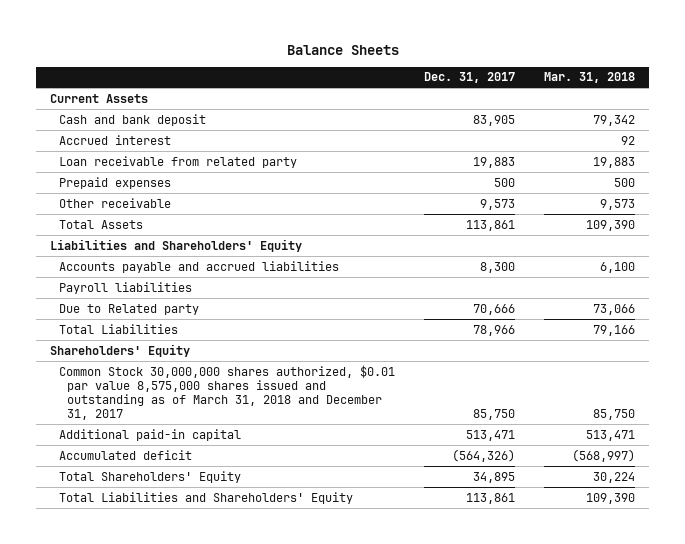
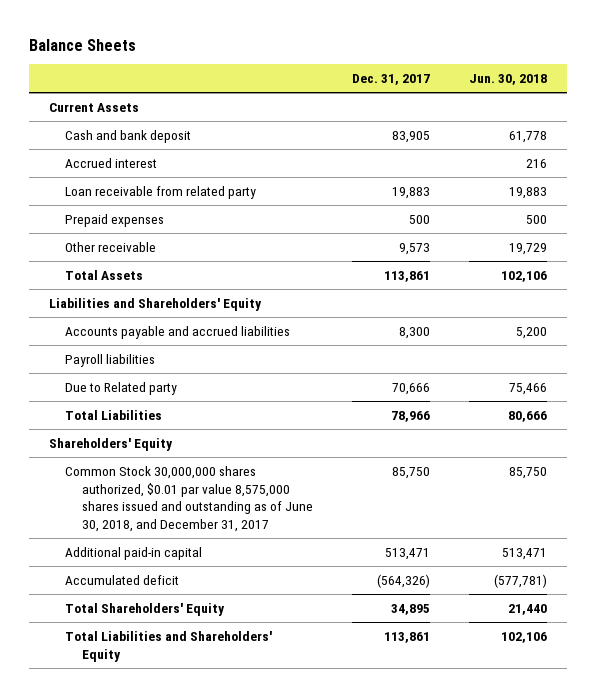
[543,72,635,84] Mar. 31, 2018 -> none
none -> [469,74,548,86] Jun. 30, 2018
[58,364,395,420] Common Stock 30,000,000 shares authorized, $0.01 par value 8,575,000 shares issued and outstanding as of March 31, 2018 and December 31, 2017 -> [65,465,313,532] Common Stock 30,000,000 shares authorized, $0.01 par value 8,575,000 shares issued and outstanding as of June 30, 2018, and December 31, 2017

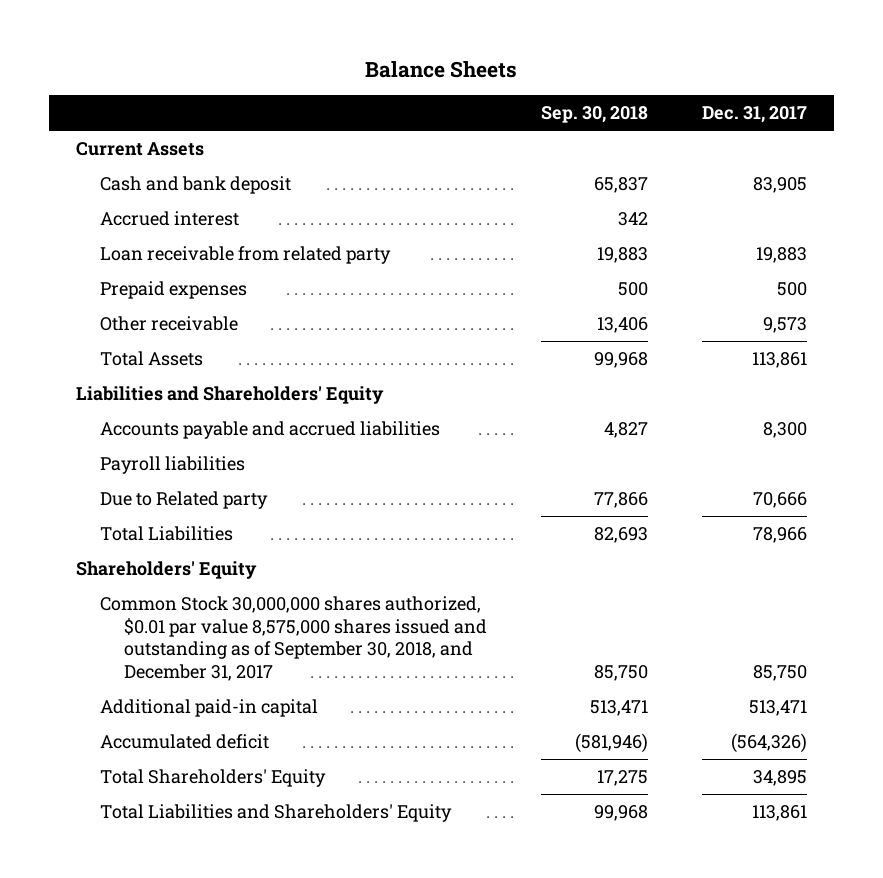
[469,74,548,86] Jun. 30, 2018 -> none
none -> [540,106,648,124] Sep. 30, 2018
[65,465,313,532] Common Stock 30,000,000 shares authorized, $0.01 par value 8,575,000 shares issued and outstanding as of June 30, 2018, and December 31, 2017 -> [99,595,487,682] Common Stock 30,000,000 shares authorized, $0.01 par value 8,575,000 shares issued and outstanding as of September 30, 2018, and December 31, 2017

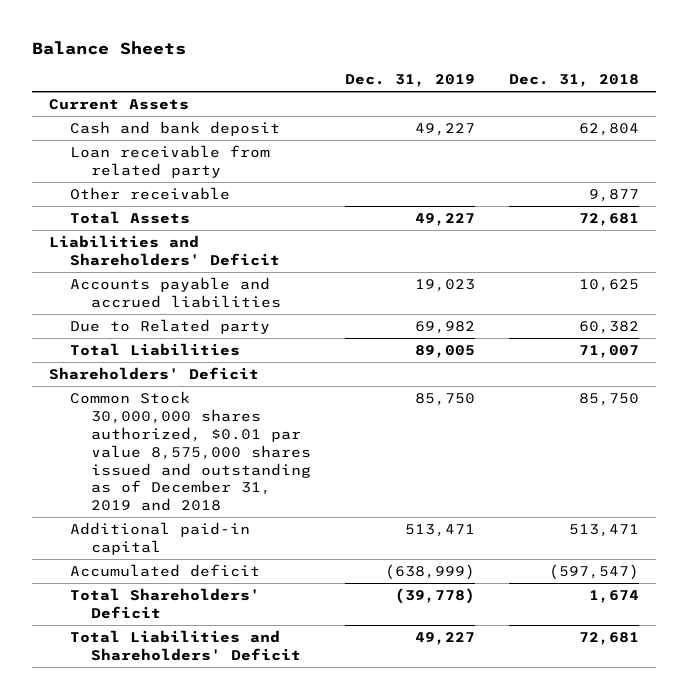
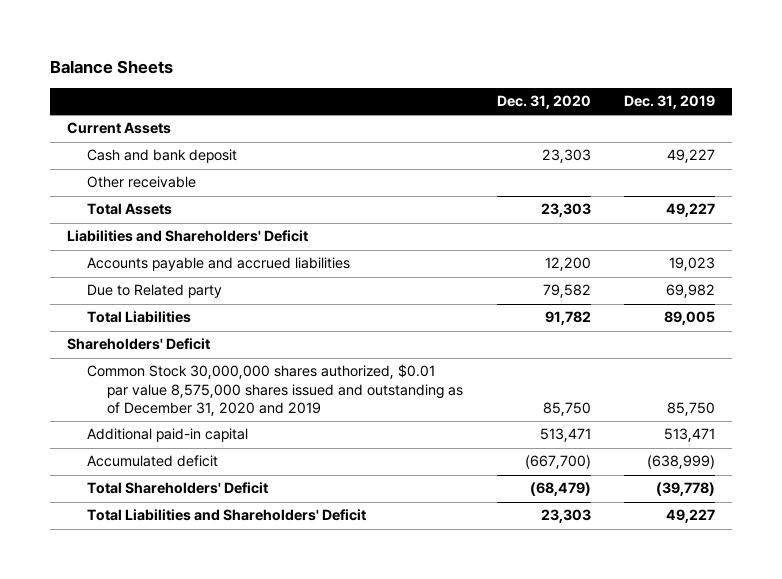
[508,74,639,88] Dec. 31, 2018 -> none
none -> [496,95,591,110] Dec. 31, 2020
[69,144,270,178] Loan receivable from related party -> none
[69,390,311,512] Common Stock 30,000,000 shares authorized, $0.01 par value 8,575,000 shares issued and outstanding as of December 31, 2019 and 2018 -> [87,364,464,416] Common Stock 30,000,000 shares authorized, $0.01 par value 8,575,000 shares issued and outstanding as of December 31, 2020 and 2019

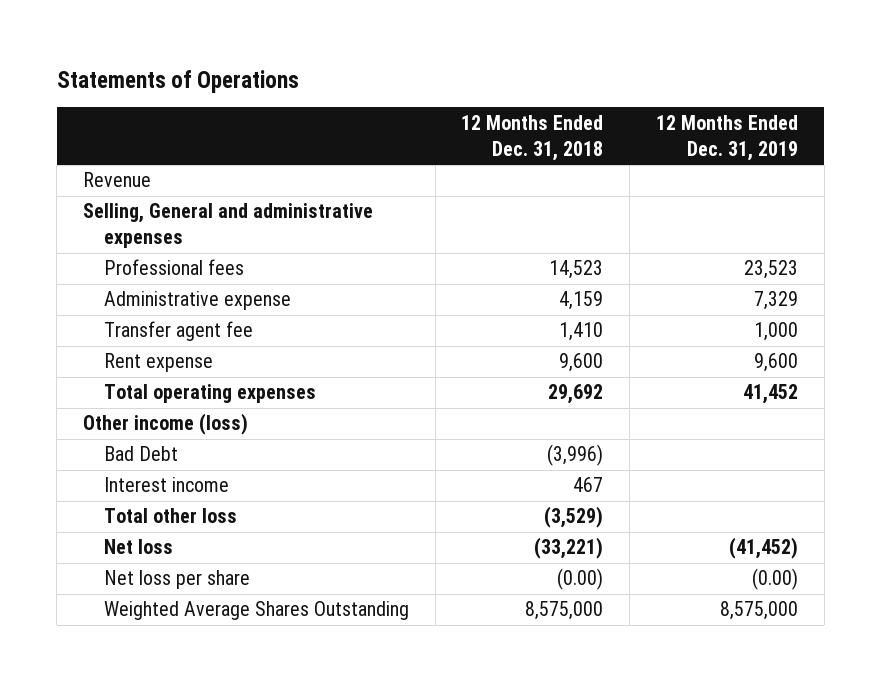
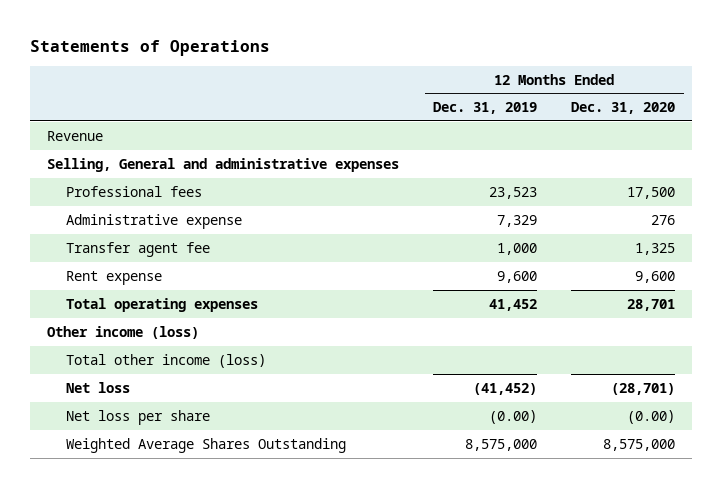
[461,114,604,161] 12 Months Ended Dec. 31, 2018 -> none
none -> [571,102,676,115] Dec. 31, 2020
[103,446,178,462] Bad Debt -> none
[103,477,229,493] Interest income -> none
[103,508,237,524] Total other loss -> [65,353,266,368] Total other income (loss)

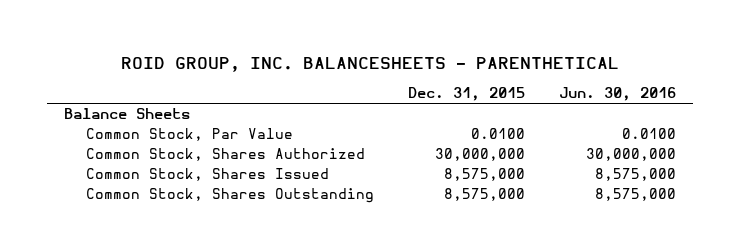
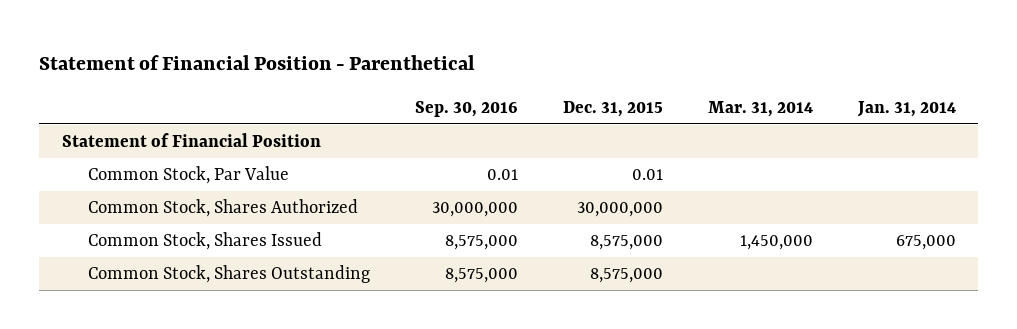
[120,56,619,72] ROID GROUP, INC. BALANCESHEETS - PARENTHETICAL -> [39,55,476,71] Statement of Financial Position - Parenthetical
[558,87,676,102] Jun. 30, 2016 -> none
none -> [415,100,519,117] Sep. 30, 2016
none -> [707,100,813,117] Mar. 31, 2014
none -> [856,100,956,117] Jan. 31, 2014
[63,108,190,120] Balance Sheets -> [61,133,321,148] Statement of Financial Position
[470,128,525,140] 0.0100 -> [632,169,664,181] 0.01

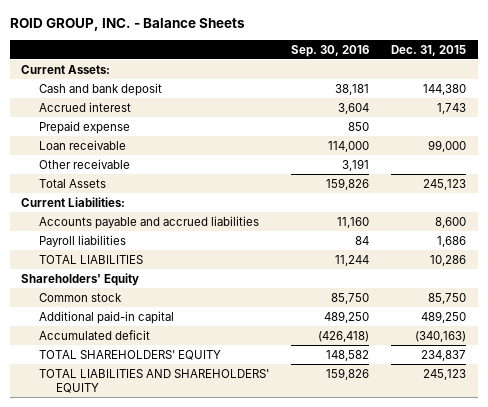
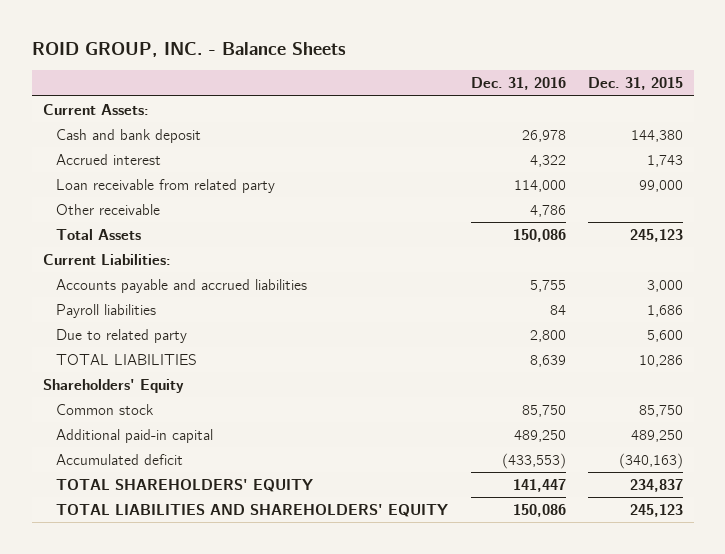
[290,44,369,57] Sep. 30, 2016 -> none
none -> [470,77,566,91] Dec. 31, 2016
[38,120,130,134] Prepaid expense -> none
[38,139,126,150] Loan receivable -> none
none -> [56,178,276,193] Loan receivable from related party
[435,216,467,228] 8,600 -> [646,279,683,292] 3,000
none -> [56,328,188,343] Due to related party

